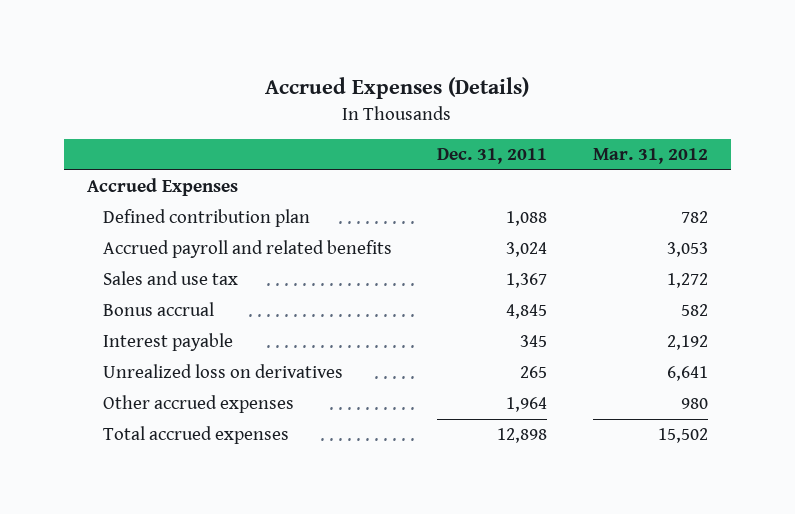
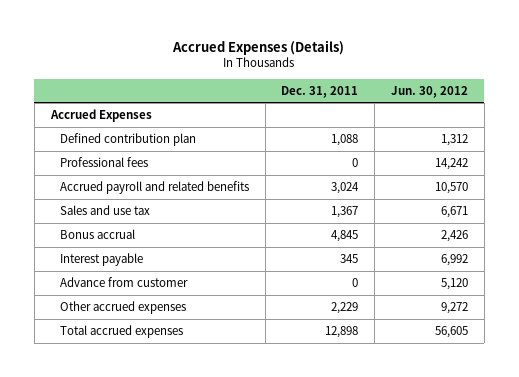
[593,148,709,165] Mar. 31, 2012 -> none
none -> [390,85,468,98] Jun. 30, 2012
none -> [59,156,148,167] Professional fees
[102,364,343,379] Unrealized loss on derivatives -> none
none -> [59,276,188,287] Advance from customer
[506,397,548,413] 1,964 -> [331,301,359,314] 2,229

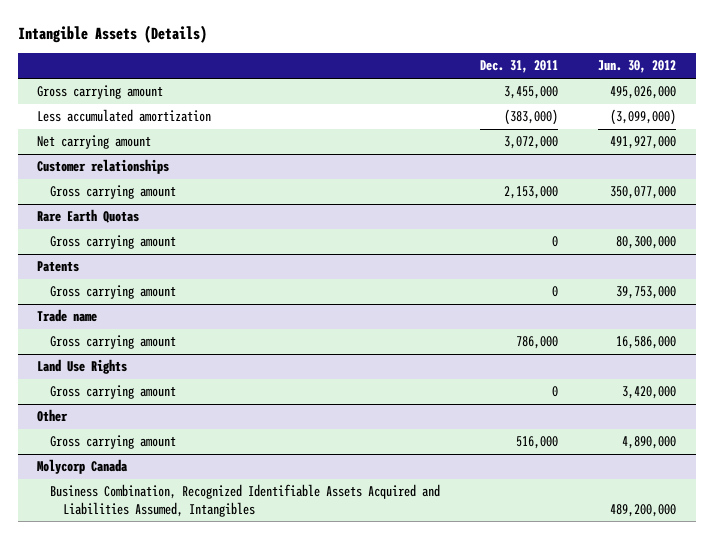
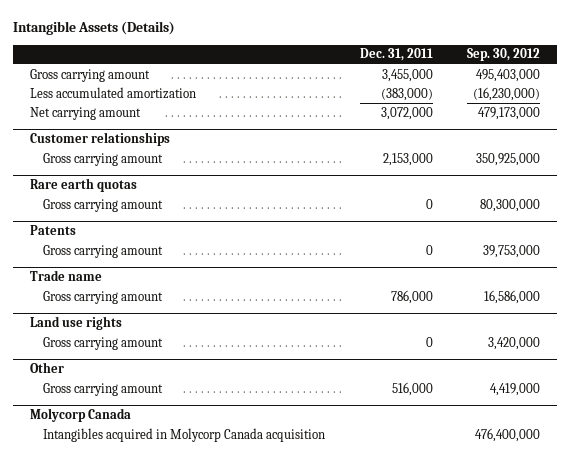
[597,60,676,74] Jun. 30, 2012 -> none
none -> [467,48,541,62] Sep. 30, 2012
[37,209,140,224] Rare Earth Quotas -> [30,178,138,193] Rare earth quotas
[37,359,128,375] Land Use Rights -> [30,316,123,331] Land use rights
[50,484,441,517] Business Combination, Recognized Identifiable Assets Acquired and Liabilities Assumed, Intangibles -> [43,427,326,442] Intangibles acquired in Molycorp Canada acquisition

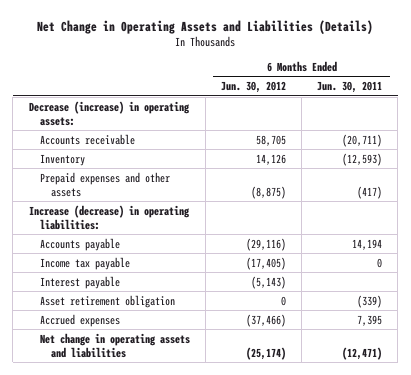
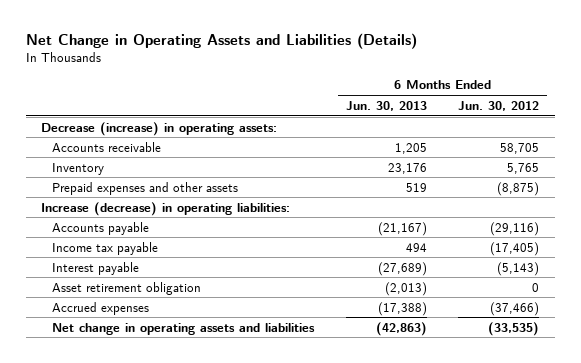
[317,81,383,94] Jun. 30, 2011 -> none
none -> [345,100,427,111] Jun. 30, 2013
[255,153,286,165] 14,126 -> [507,162,540,174] 5,765
[245,346,286,360] (25,174) -> [488,321,540,336] (33,535)

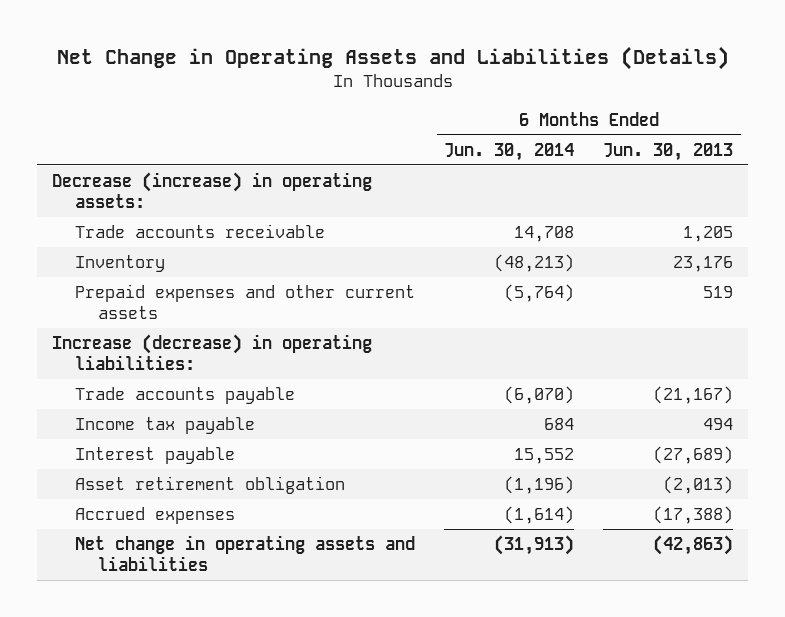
[458,100,540,111] Jun. 30, 2012 -> none
none -> [444,142,575,161] Jun. 30, 2014
[52,141,162,152] Accounts receivable -> [74,224,325,239] Trade accounts receivable
[52,181,239,195] Prepaid expenses and other assets -> [74,284,415,320] Prepaid expenses and other current assets
[52,221,150,235] Accounts payable -> [74,387,295,405] Trade accounts payable

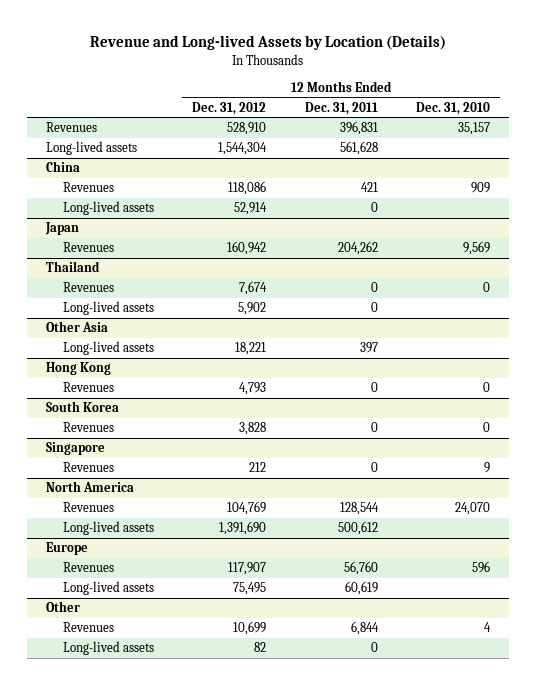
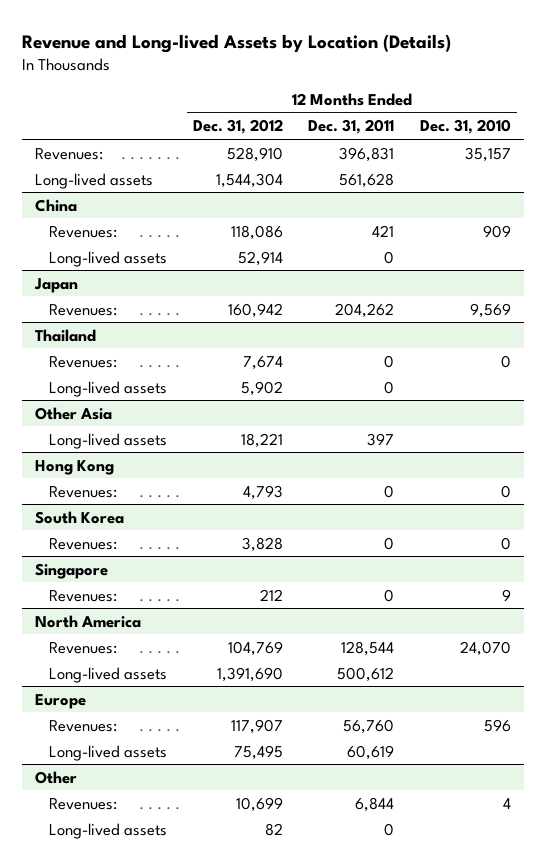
[46,122,98,133] Revenues -> [34,147,103,160] Revenues:
[62,182,114,193] Revenues -> [49,225,118,238] Revenues:
[62,242,114,253] Revenues -> [49,303,118,316] Revenues:
[62,282,114,293] Revenues -> [49,355,118,368] Revenues:
[62,382,114,393] Revenues -> [49,485,118,498] Revenues:
[62,422,114,433] Revenues -> [49,537,118,550] Revenues:
[62,462,114,473] Revenues -> [49,589,118,602] Revenues:
[62,502,114,513] Revenues -> [49,641,118,654] Revenues:
[62,562,114,573] Revenues -> [49,719,118,732] Revenues:
[62,622,114,633] Revenues -> [49,797,118,810] Revenues:

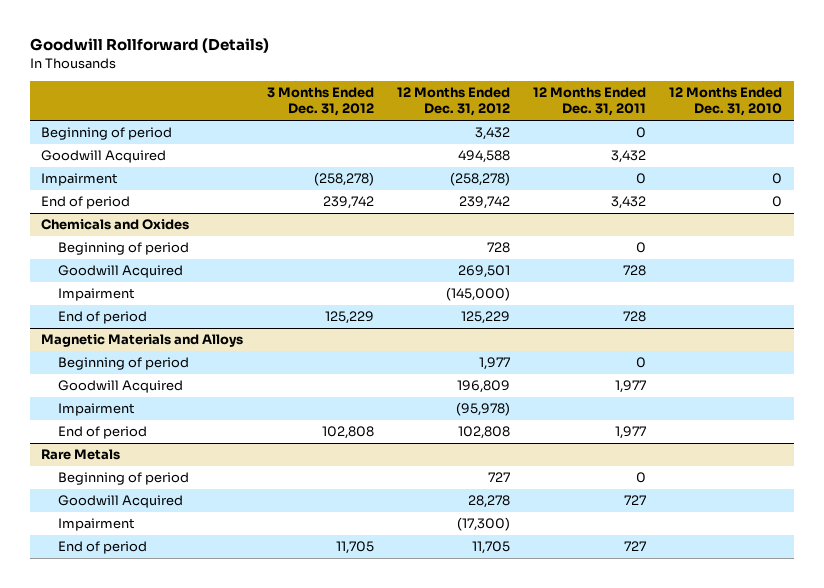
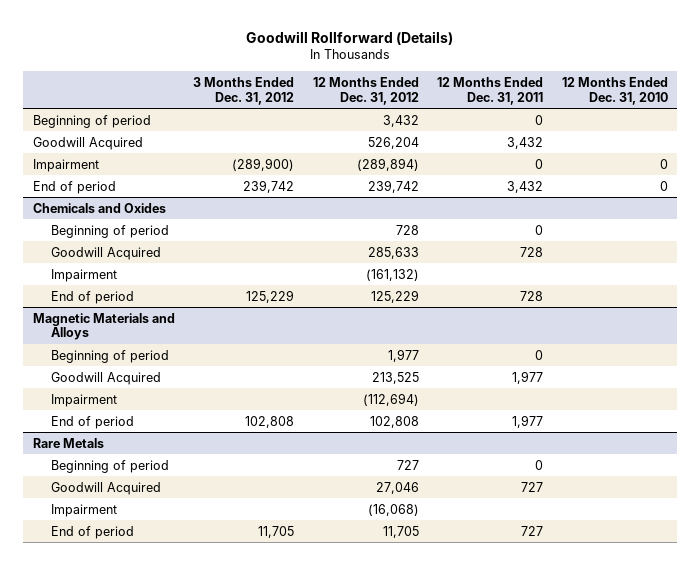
[457,150,510,164] 494,588 -> [367,136,419,149] 526,204
[313,172,374,187] (258,278) -> [232,157,295,171] (289,900)
[449,172,510,187] (258,278) -> [356,157,419,171] (289,894)
[457,265,510,279] 269,501 -> [367,246,419,259] 285,633
[445,287,510,302] (145,000) -> [365,268,419,281] (161,132)
[456,380,510,394] 196,809 -> [371,371,419,384] 213,525
[455,402,510,417] (95,978) -> [362,392,419,406] (112,694)
[467,495,510,509] 28,278 -> [375,481,419,494] 27,046
[456,517,510,532] (17,300) -> [367,503,419,516] (16,068)

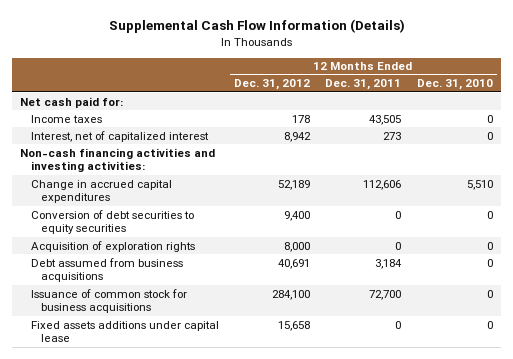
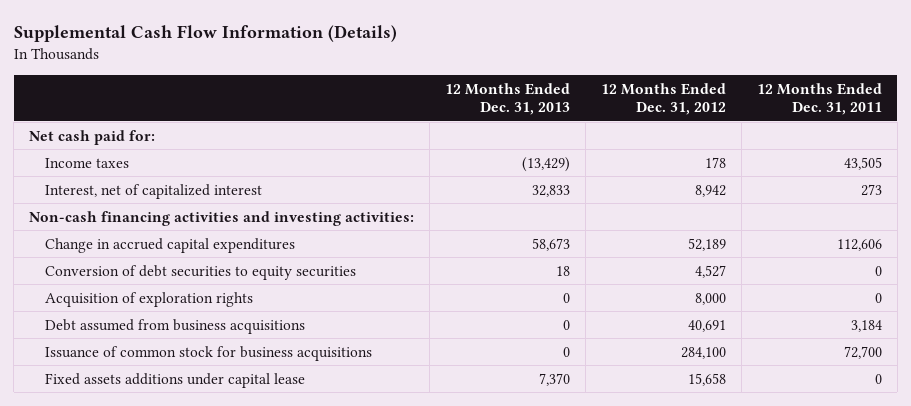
[416,79,493,91] Dec. 31, 2010 -> none
none -> [444,82,570,116] 12 Months Ended Dec. 31, 2013
[283,210,310,221] 9,400 -> [694,264,726,278] 4,527

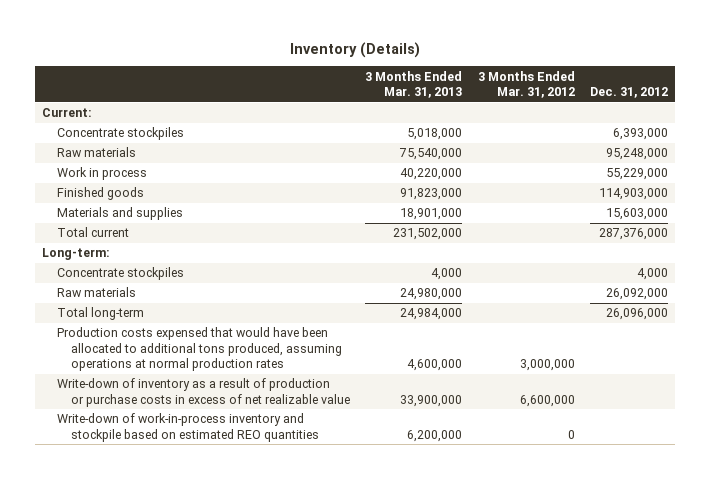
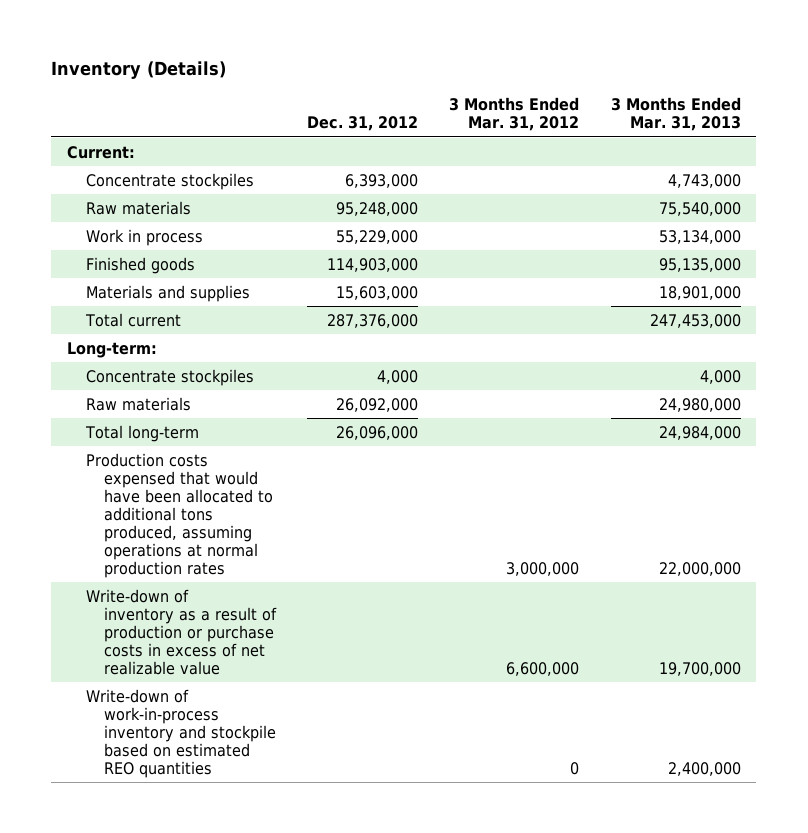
[407,128,463,141] 5,018,000 -> [667,173,741,188] 4,743,000
[400,168,463,181] 40,220,000 -> [658,229,741,244] 53,134,000
[400,188,463,201] 91,823,000 -> [658,257,741,272] 95,135,000
[393,228,463,241] 231,502,000 -> [649,313,741,328] 247,453,000
[407,359,463,372] 4,600,000 -> [658,562,741,577] 22,000,000
[400,394,463,407] 33,900,000 -> [658,661,741,676] 19,700,000
[407,429,463,442] 6,200,000 -> [667,761,741,776] 2,400,000

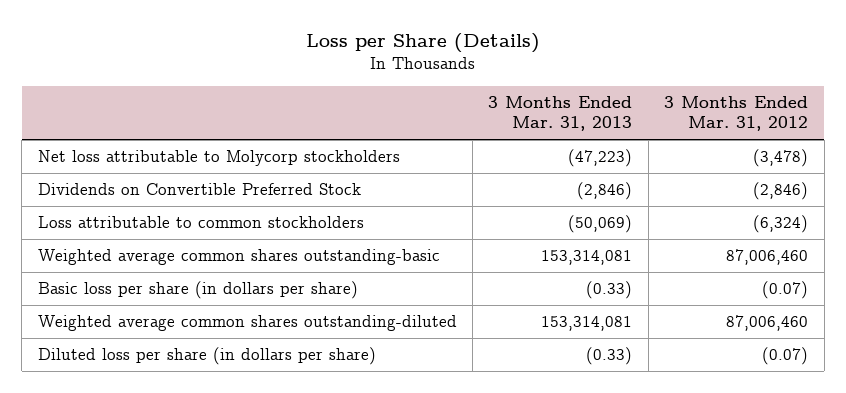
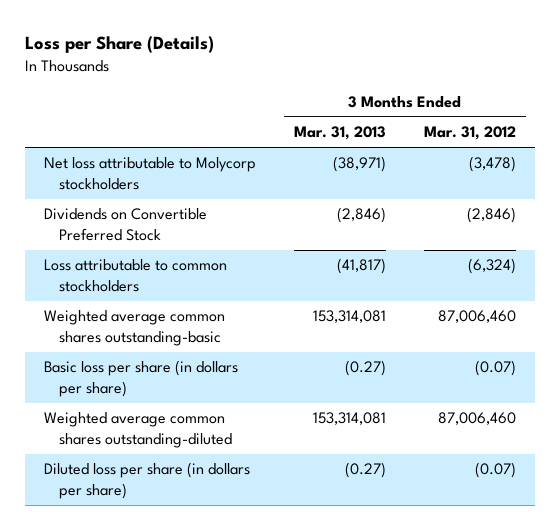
[568,149,633,168] (47,223) -> [332,156,386,173] (38,971)
[568,215,633,234] (50,069) -> [336,258,386,275] (41,817)
[586,281,633,300] (0.33) -> [344,360,386,377] (0.27)
[586,347,633,366] (0.33) -> [344,462,386,479] (0.27)

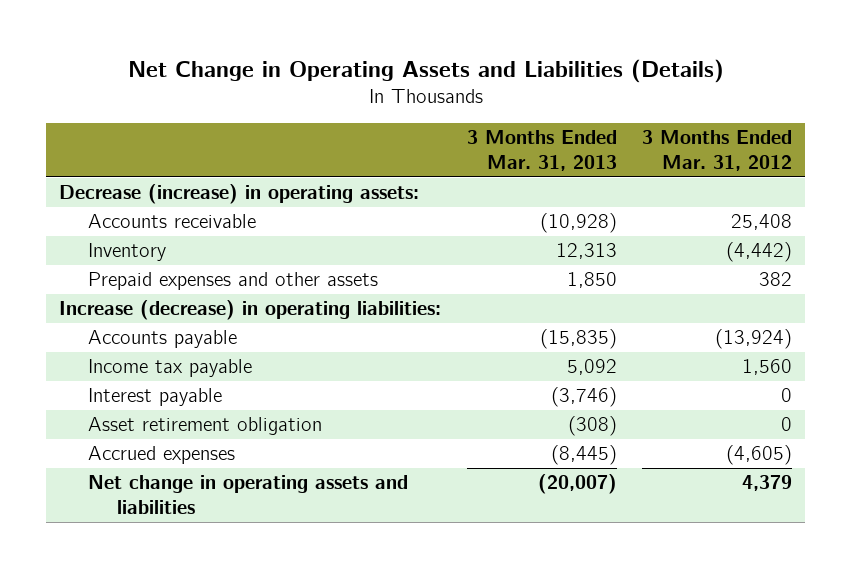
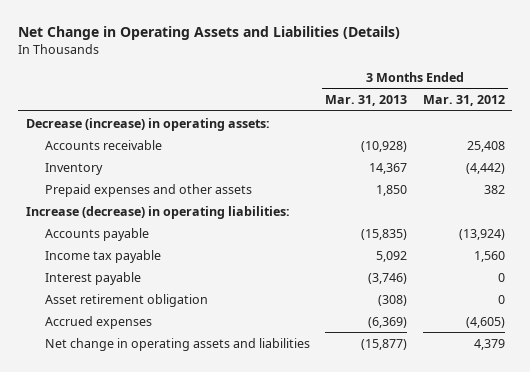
[555,243,617,260] 12,313 -> [369,162,408,174] 14,367
[550,445,617,466] (8,445) -> [368,316,408,328] (6,369)
[537,474,617,495] (20,007) -> [361,338,408,350] (15,877)

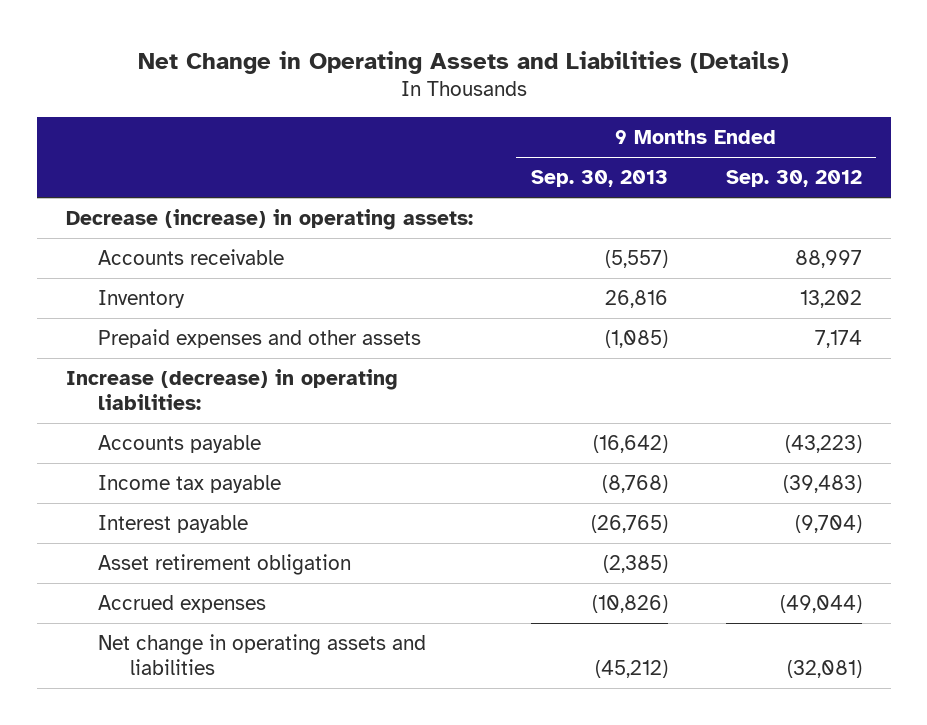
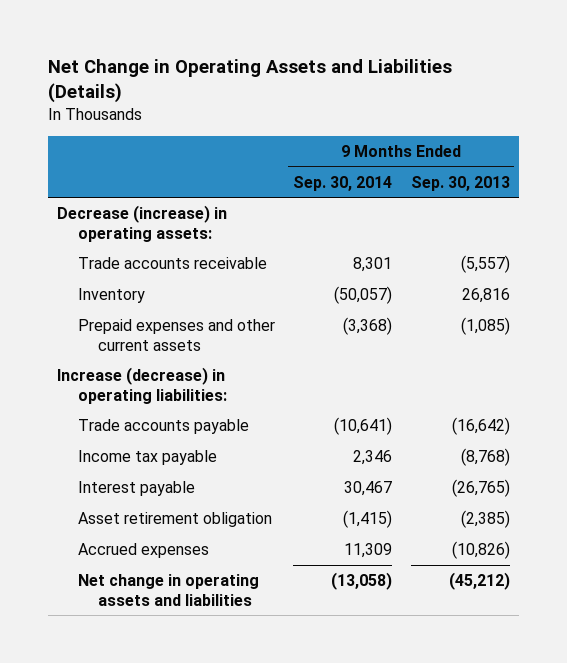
[725,170,862,188] Sep. 30, 2012 -> none
none -> [293,175,393,191] Sep. 30, 2014
[98,249,285,266] Accounts receivable -> [77,257,267,270] Trade accounts receivable
[98,329,422,349] Prepaid expenses and other assets -> [77,319,275,351] Prepaid expenses and other current assets
[98,435,262,454] Accounts payable -> [77,419,249,435] Trade accounts payable

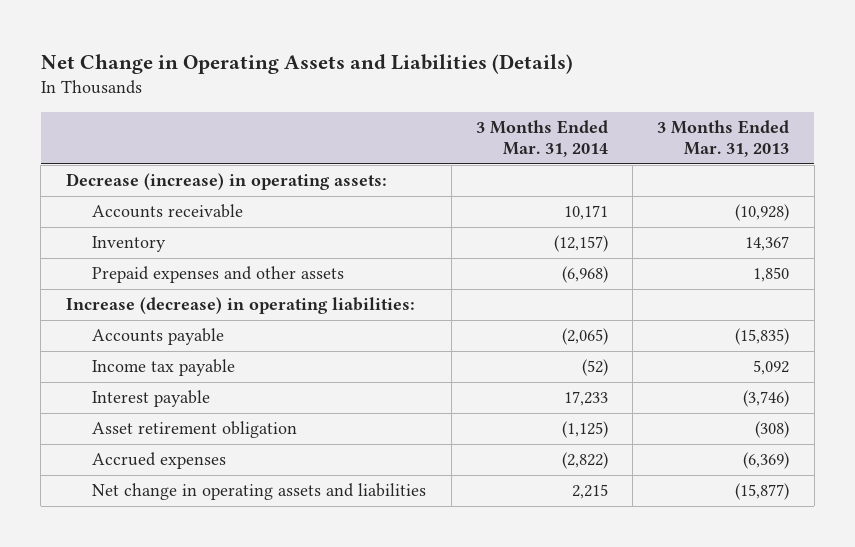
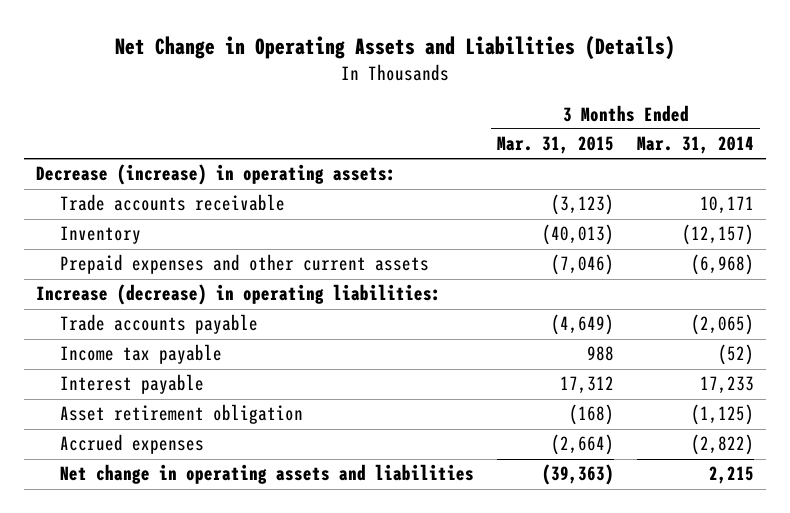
[657,119,790,158] 3 Months Ended Mar. 31, 2013 -> none
none -> [497,136,615,155] Mar. 31, 2015
[92,204,244,219] Accounts receivable -> [59,194,285,212] Trade accounts receivable
[92,266,345,284] Prepaid expenses and other assets -> [59,254,429,275] Prepaid expenses and other current assets
[92,328,225,346] Accounts payable -> [59,314,258,335] Trade accounts payable

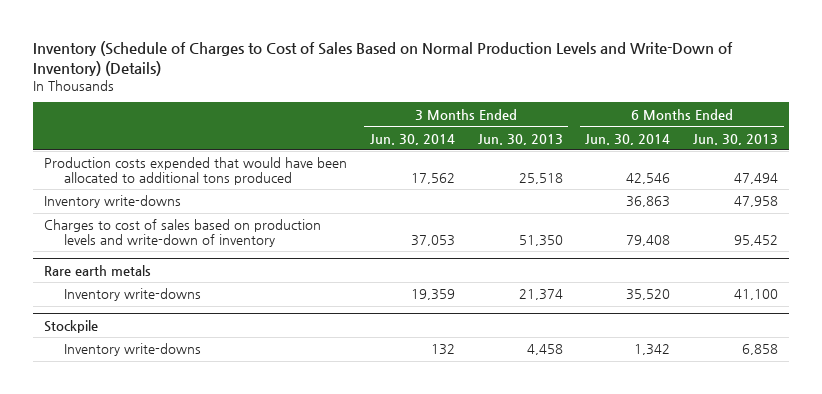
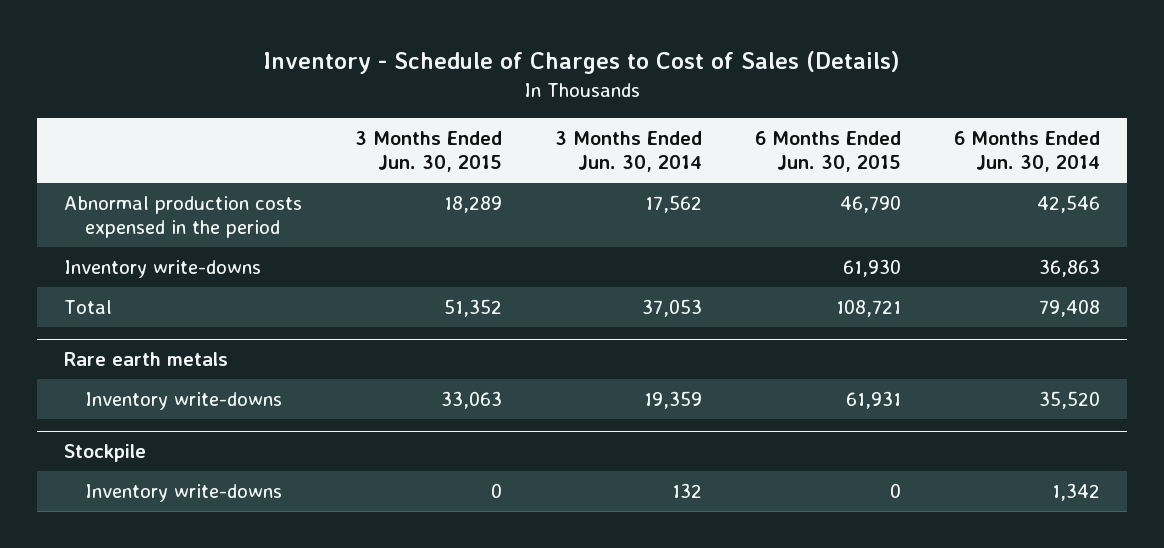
[33,40,734,76] Inventory (Schedule of Charges to Cost of Sales Based on Normal Production Levels and Write-Down of Inventory) (Details) -> [262,51,900,75] Inventory - Schedule of Charges to Cost of Sales (Details)
[477,133,563,145] Jun. 30, 2013 -> none
[692,133,778,145] Jun. 30, 2013 -> none
none -> [354,131,502,173] 3 Months Ended Jun. 30, 2015
none -> [755,131,902,173] 6 Months Ended Jun. 30, 2015
[44,157,348,185] Production costs expended that would have been allocated to additional tons produced -> [63,196,302,239] Abnormal production costs expensed in the period
[44,219,322,247] Charges to cost of sales based on production levels and write-down of inventory -> [63,300,112,315] Total

